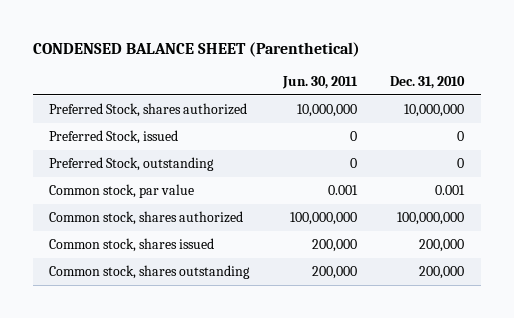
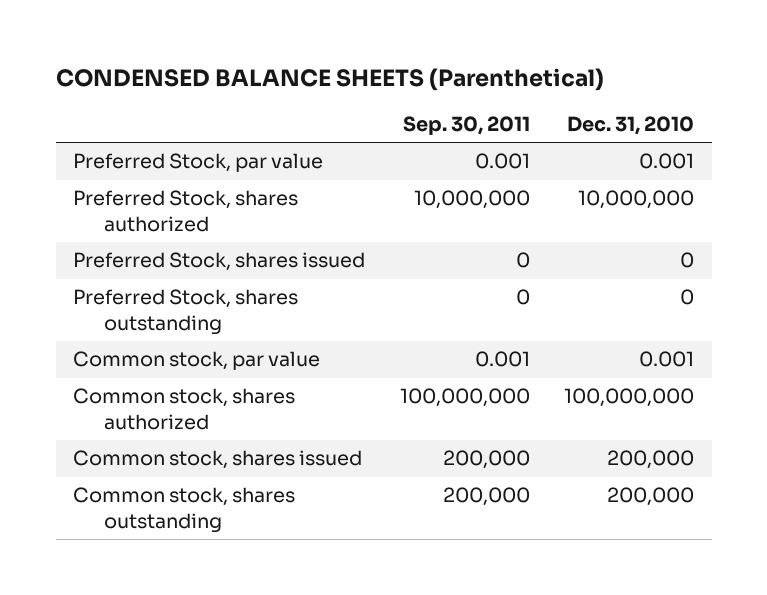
[32,42,360,58] CONDENSED BALANCE SHEET (Parenthetical) -> [55,68,604,92] CONDENSED BALANCE SHEETS (Parenthetical)
[281,76,358,90] Jun. 30, 2011 -> none
none -> [402,116,530,136] Sep. 30, 2011
none -> [72,153,323,173] Preferred Stock, par value
[49,130,179,145] Preferred Stock, issued -> [72,252,365,272] Preferred Stock, shares issued
[49,157,215,172] Preferred Stock, outstanding -> [72,289,298,335] Preferred Stock, shares outstanding

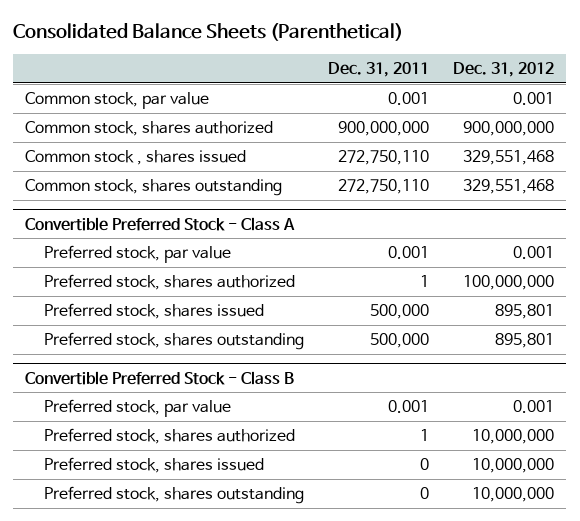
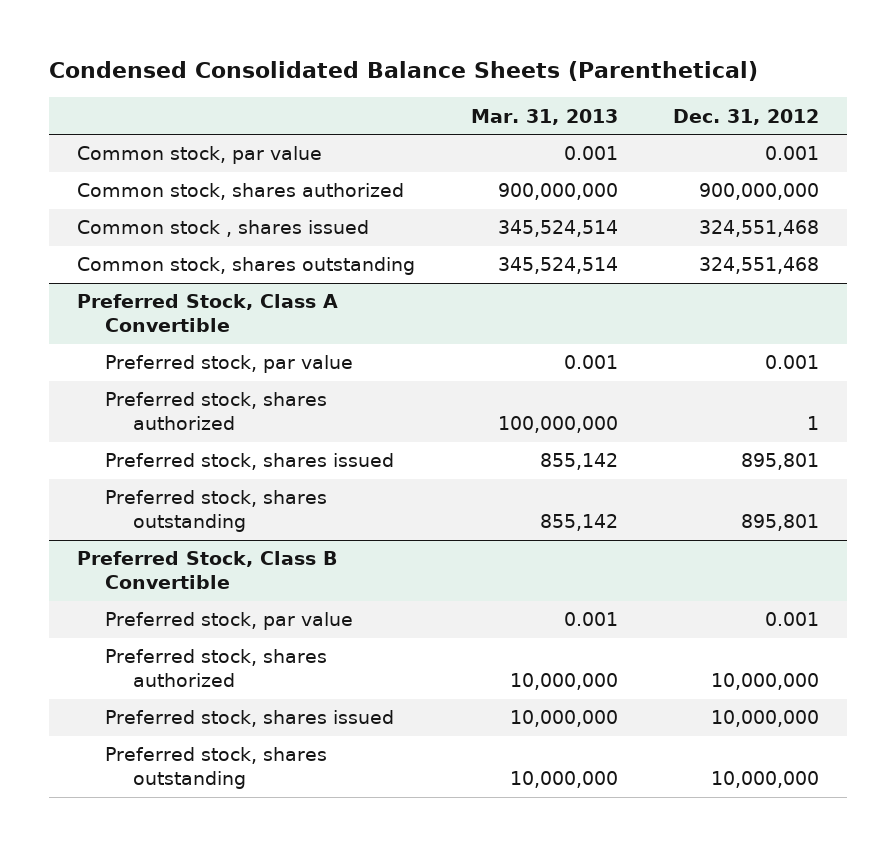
[13,23,404,42] Consolidated Balance Sheets (Parenthetical) -> [48,61,758,82] Condensed Consolidated Balance Sheets (Parenthetical)
[328,62,430,78] Dec. 31, 2011 -> none
none -> [470,108,618,125] Mar. 31, 2013
[463,150,555,166] 329,551,468 -> [699,220,820,238] 324,551,468
[463,179,555,195] 329,551,468 -> [699,257,820,275] 324,551,468
[25,216,296,231] Convertible Preferred Stock - Class A -> [76,294,338,333] Preferred Stock, Class A Convertible
[463,275,555,291] 100,000,000 -> [807,416,820,431] 1
[25,370,295,385] Convertible Preferred Stock - Class B -> [76,551,337,590] Preferred Stock, Class B Convertible

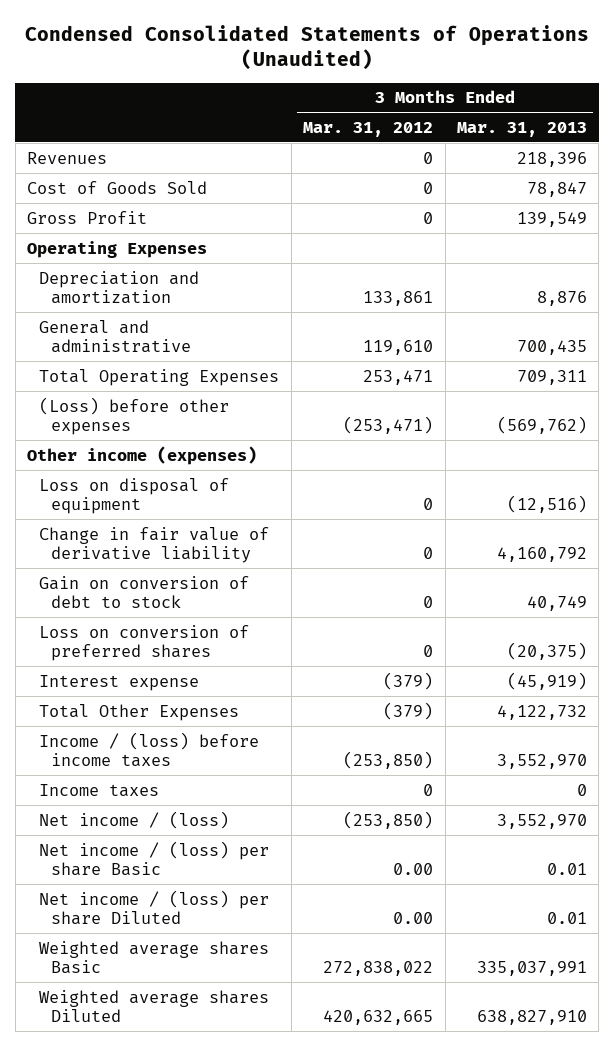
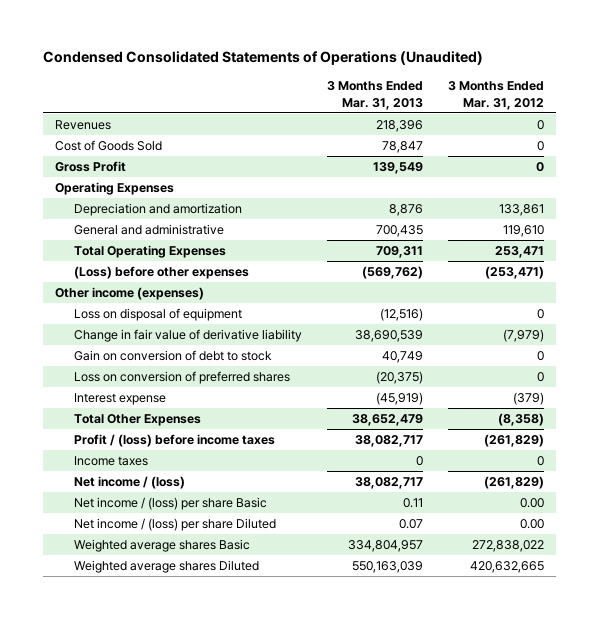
[423,547,434,560] 0 -> [503,329,545,343] (7,979)
[496,547,587,563] 4,160,792 -> [355,330,424,343] 38,690,539
[383,701,434,720] (379) -> [498,413,545,427] (8,358)
[496,704,587,720] 4,122,732 -> [352,414,424,427] 38,652,479
[39,731,260,768] Income / (loss) before income taxes -> [74,434,276,448] Profit / (loss) before income taxes
[343,751,434,770] (253,850) -> [484,434,545,448] (261,829)
[496,754,587,770] 3,552,970 -> [355,435,424,448] 38,082,717
[343,810,434,829] (253,850) -> [484,476,545,490] (261,829)
[496,813,587,829] 3,552,970 -> [355,477,424,490] 38,082,717
[546,863,587,876] 0.01 -> [403,498,424,509] 0.11
[546,912,587,925] 0.01 -> [399,519,424,530] 0.07
[476,961,587,977] 335,037,991 -> [348,540,424,553] 334,804,957
[476,1010,587,1026] 638,827,910 -> [352,561,424,574] 550,163,039

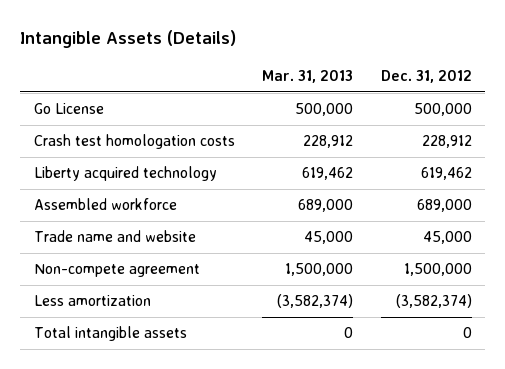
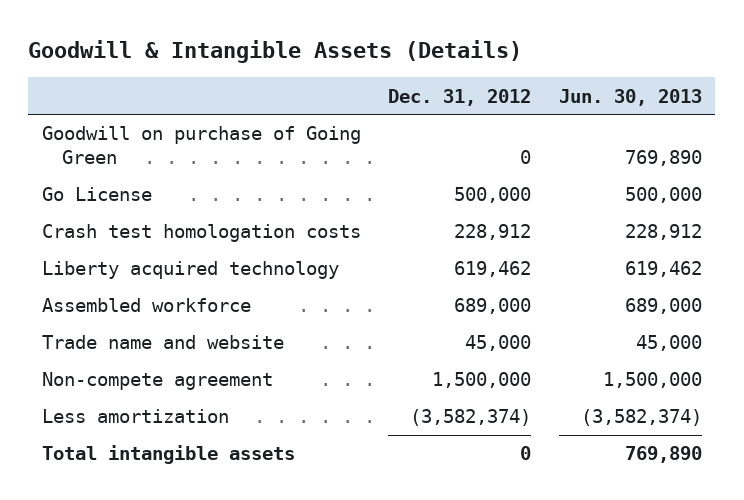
[20,30,237,49] Intangible Assets (Details) -> [28,40,523,64] Goodwill & Intangible Assets (Details)
[262,70,354,84] Mar. 31, 2013 -> none
none -> [558,88,702,106] Jun. 30, 2013
none -> [42,126,362,165] Goodwill on purchase of Going Green

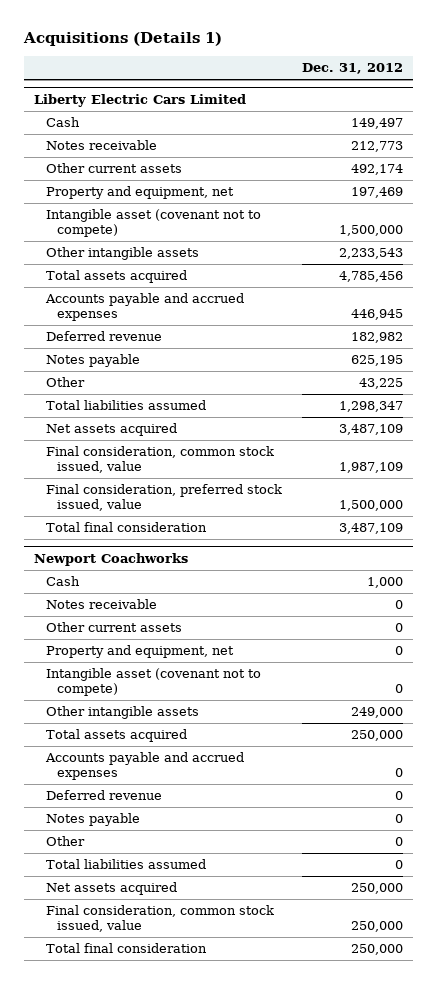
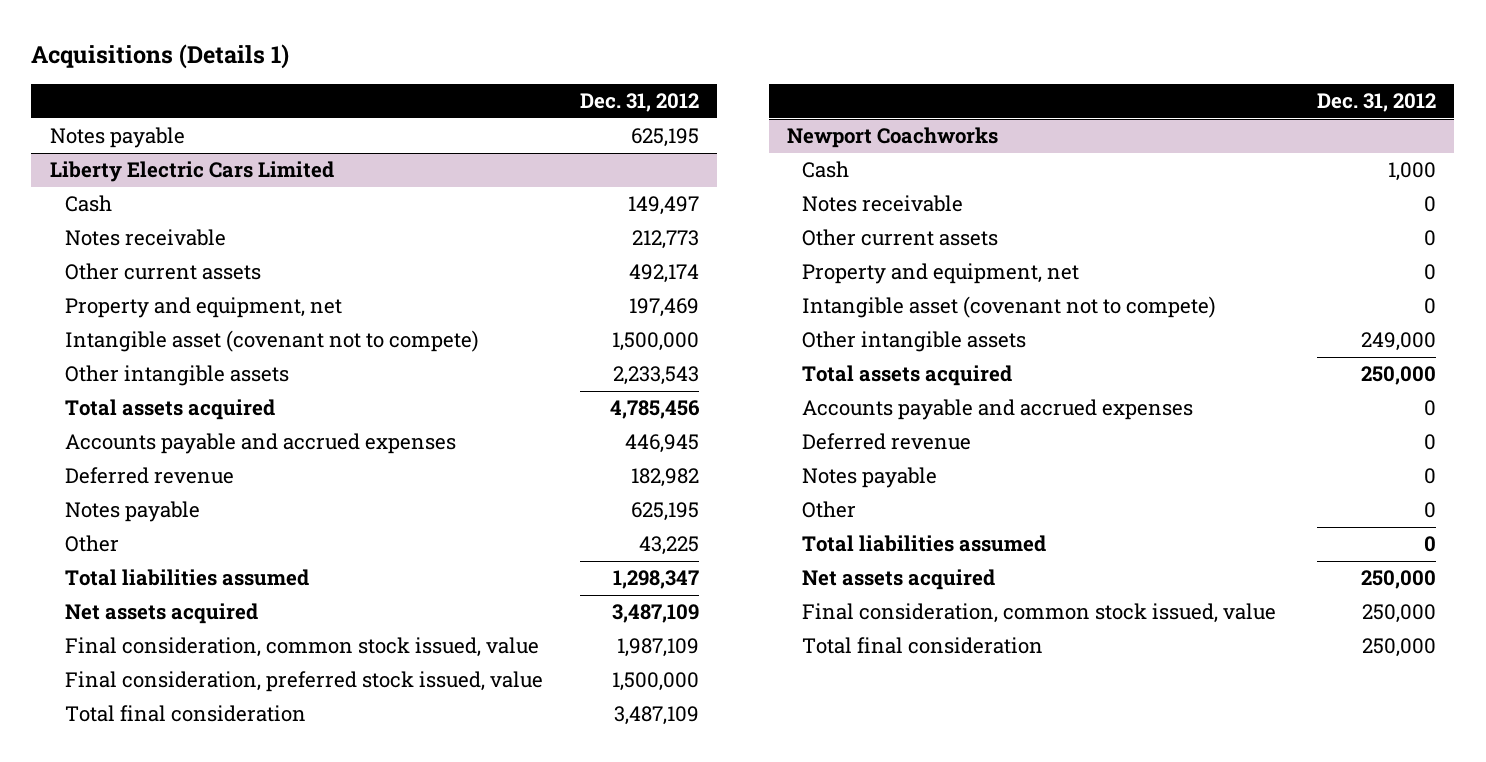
none -> [49,127,185,149] Notes payable

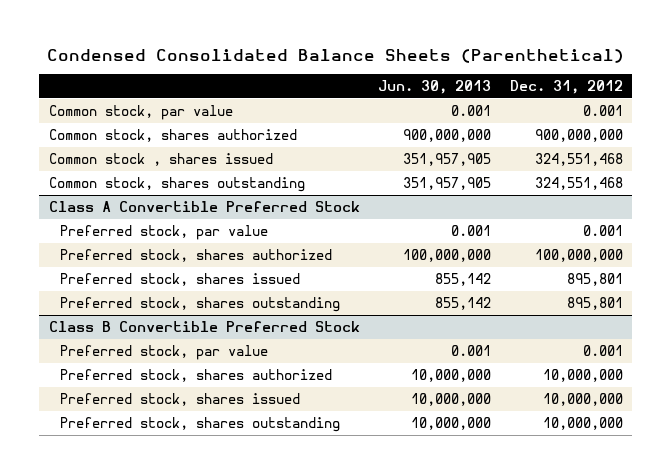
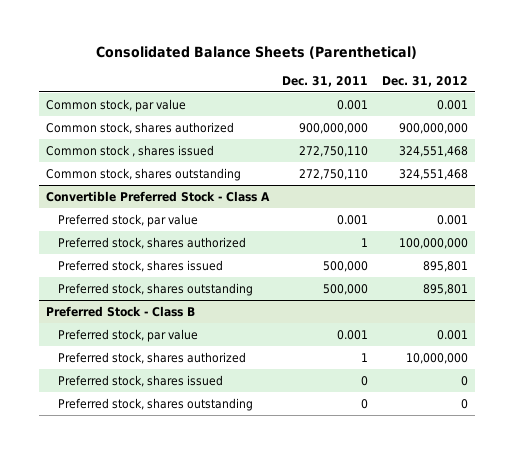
[46,48,624,63] Condensed Consolidated Balance Sheets (Parenthetical) -> [95,46,417,60] Consolidated Balance Sheets (Parenthetical)
[378,80,492,95] Jun. 30, 2013 -> none
none -> [282,75,369,87] Dec. 31, 2011
[48,200,360,212] Class A Convertible Preferred Stock -> [45,190,270,202] Convertible Preferred Stock - Class A
[48,320,360,332] Class B Convertible Preferred Stock -> [45,305,195,317] Preferred Stock - Class B
[542,392,623,406] 10,000,000 -> [460,375,468,386] 0
[542,416,623,430] 10,000,000 -> [460,398,468,409] 0

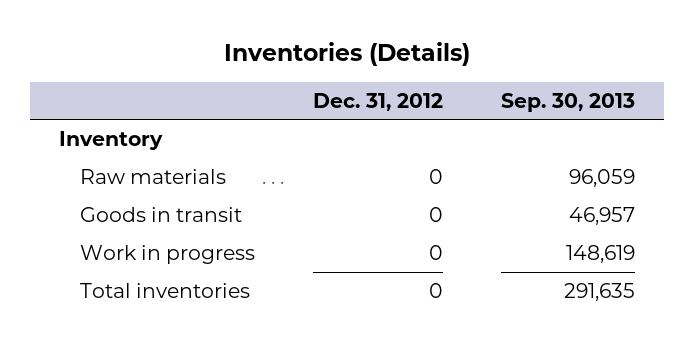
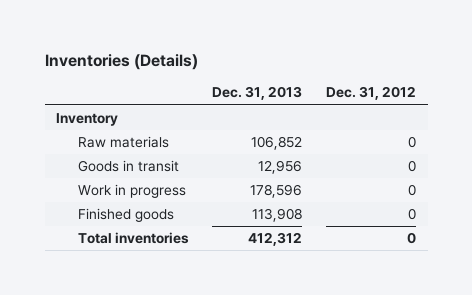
[500,92,635,112] Sep. 30, 2013 -> none
none -> [212,86,303,101] Dec. 31, 2013
none -> [77,208,174,223] Finished goods

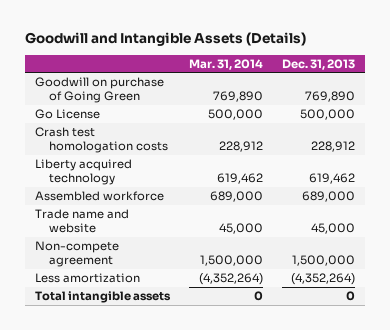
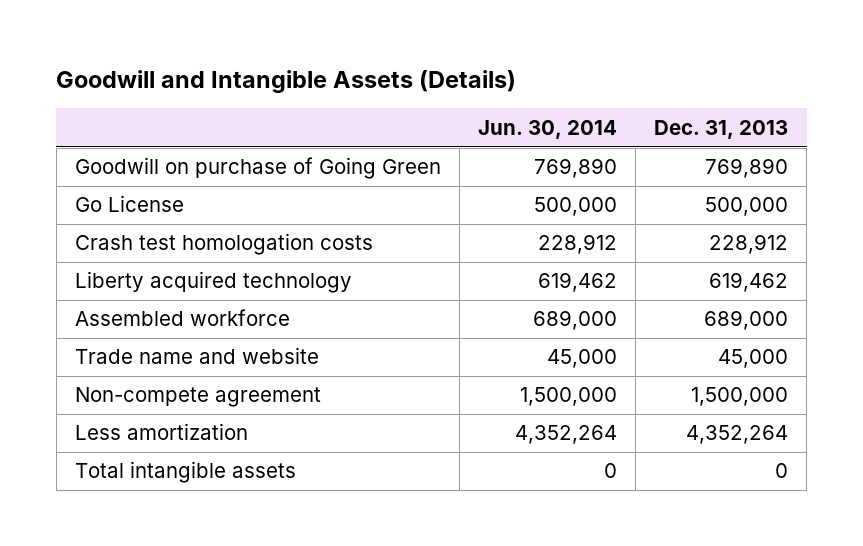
[188,58,263,70] Mar. 31, 2014 -> none
none -> [478,119,618,139] Jun. 30, 2014
[291,272,356,285] (4,352,264) -> [686,425,789,445] 4,352,264

